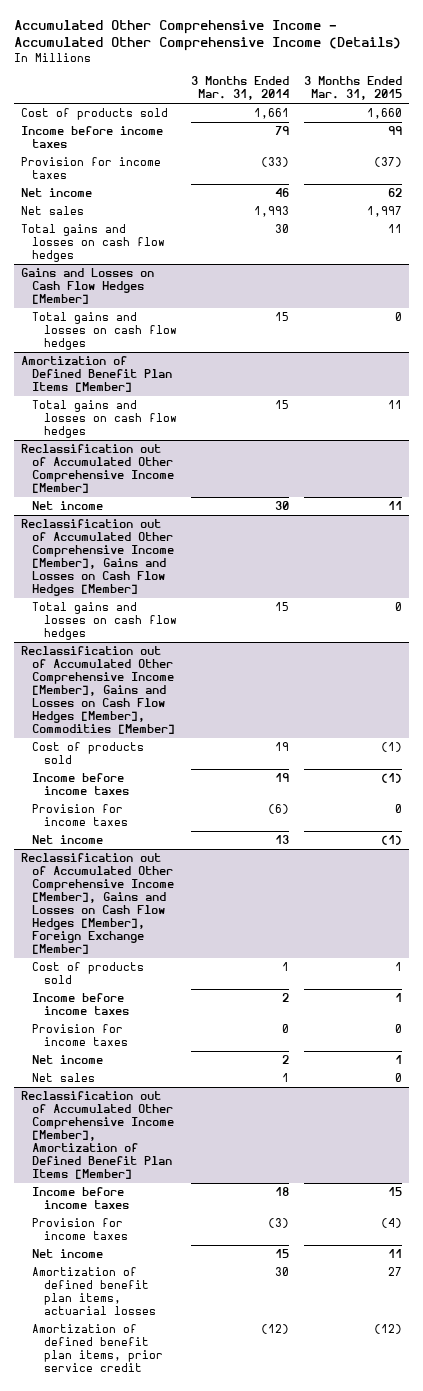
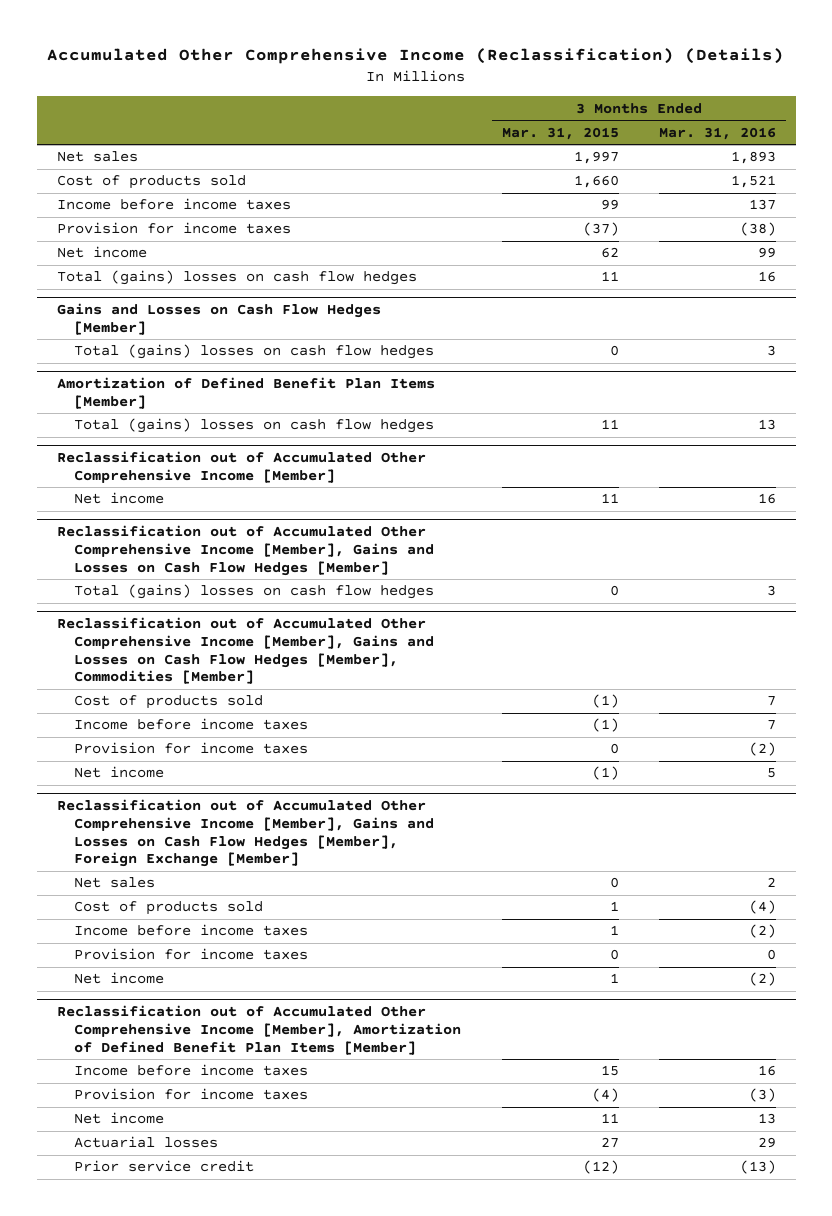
[13,20,401,52] Accumulated Other Comprehensive Income - Accumulated Other Comprehensive Income (Details) -> [47,48,785,65] Accumulated Other Comprehensive Income (Reclassification) (Details)
[191,76,290,101] 3 Months Ended Mar. 31, 2014 -> none
none -> [658,126,776,140] Mar. 31, 2016
[21,205,85,215] Net sales -> [56,151,138,163] Net sales
[21,223,166,262] Total gains and losses on cash flow hedges -> [56,270,417,286] Total (gains) losses on cash flow hedges
[32,311,177,350] Total gains and losses on cash flow hedges -> [74,344,435,360] Total (gains) losses on cash flow hedges
[32,399,177,438] Total gains and losses on cash flow hedges -> [74,418,435,434] Total (gains) losses on cash flow hedges
[32,601,177,640] Total gains and losses on cash flow hedges -> [74,584,435,600] Total (gains) losses on cash flow hedges
[32,1072,96,1082] Net sales -> [74,877,156,889] Net sales
[32,1266,156,1316] Amortization of defined benefit plan items, actuarial losses -> [74,1136,219,1149] Actuarial losses
[32,1323,163,1373] Amortization of defined benefit plan items, prior service credit -> [74,1160,255,1173] Prior service credit

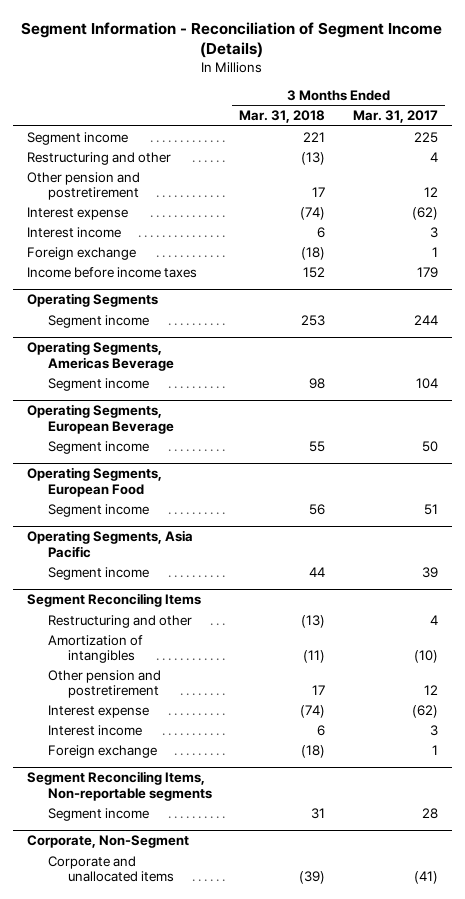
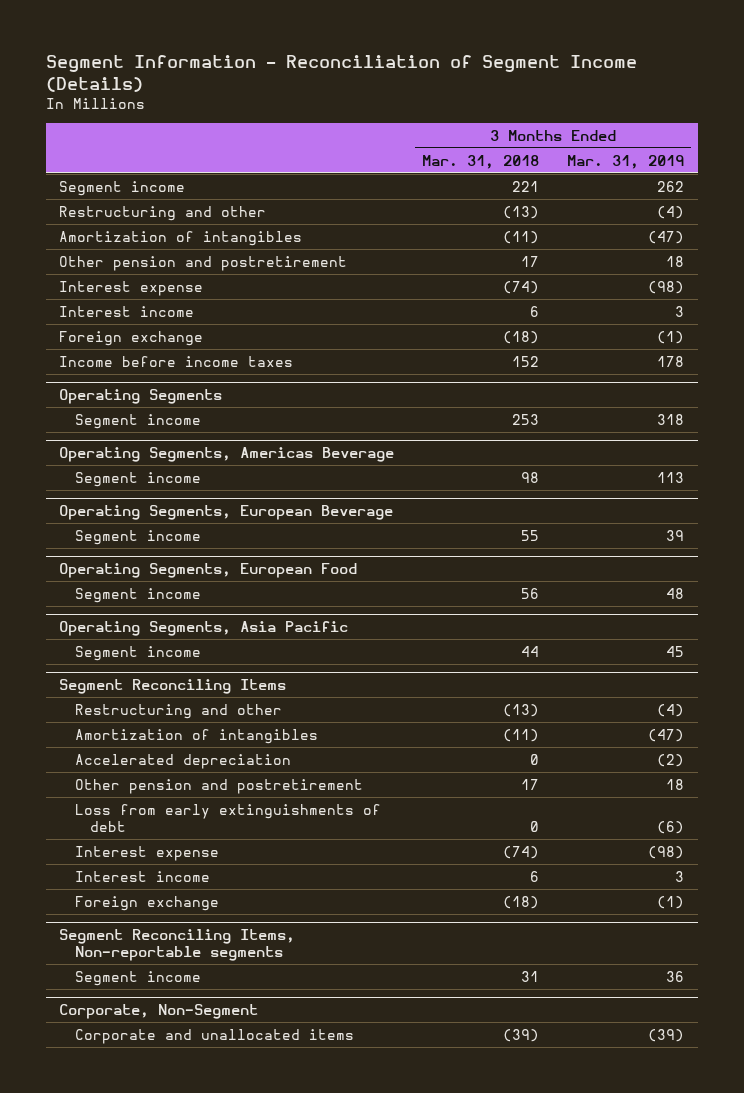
[353,110,439,124] Mar. 31, 2017 -> none
none -> [567,154,685,169] Mar. 31, 2019
none -> [59,230,303,246] Amortization of intangibles
none -> [74,753,291,769] Accelerated depreciation
none -> [74,803,381,832] Loss from early extinguishments of debt

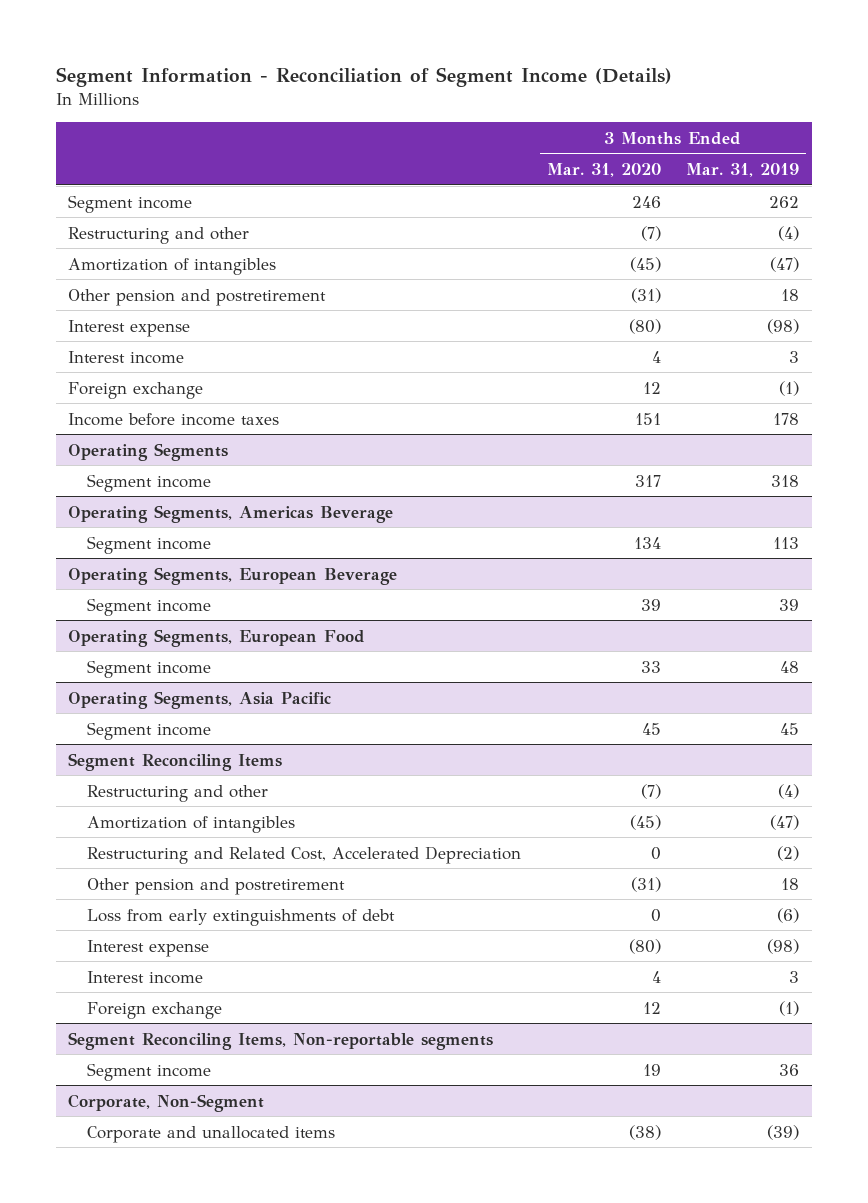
[422,154,540,169] Mar. 31, 2018 -> none
none -> [546,163,661,178] Mar. 31, 2020
[74,753,291,769] Accelerated depreciation -> [86,845,521,864] Restructuring and Related Cost, Accelerated Depreciation

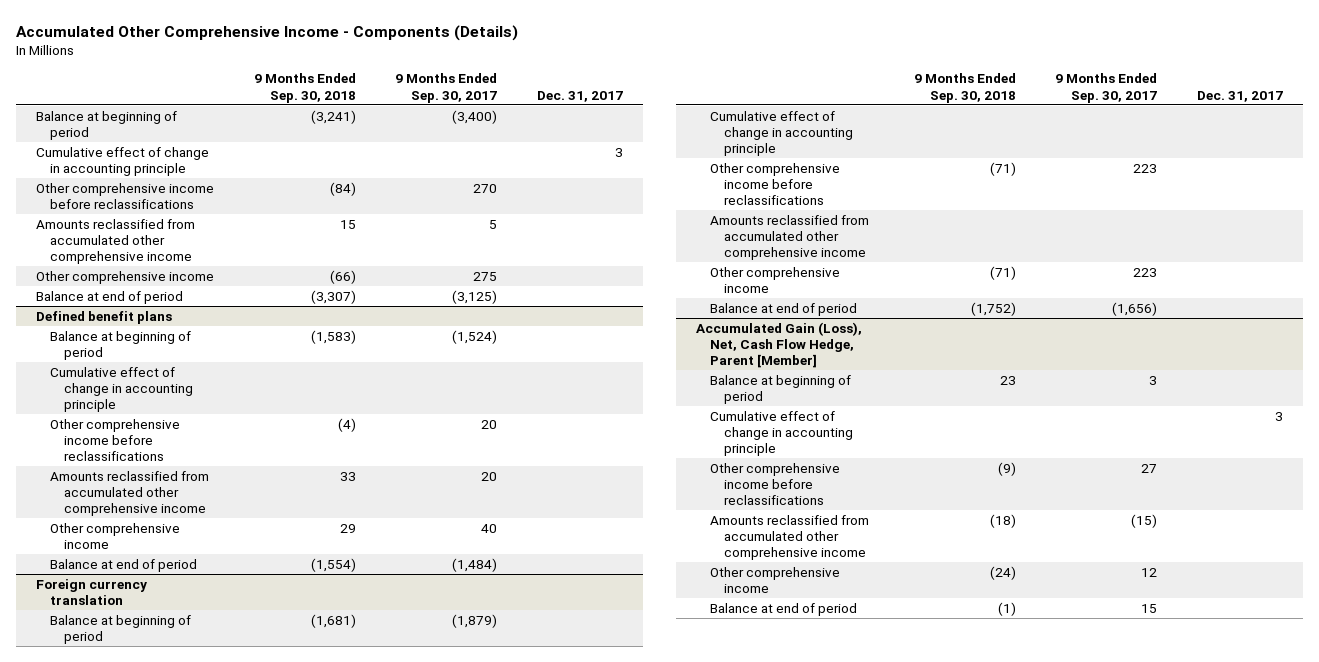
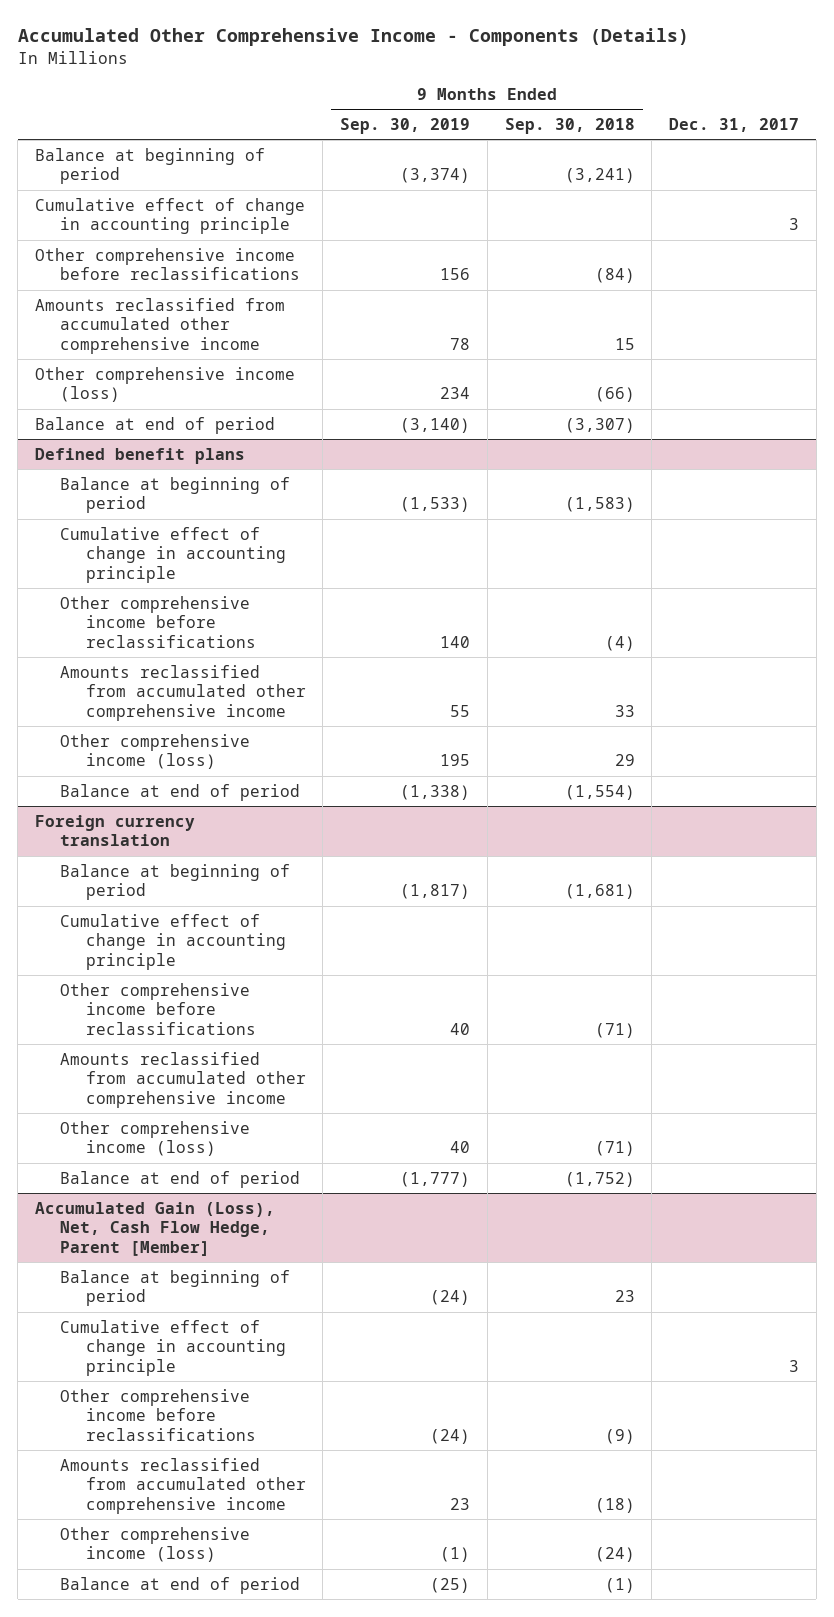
[395,73,498,103] 9 Months Ended Sep. 30, 2017 -> none
none -> [340,117,471,134] Sep. 30, 2019
[36,270,215,284] Other comprehensive income -> [35,366,296,403] Other comprehensive income (loss)
[49,522,180,549] Other comprehensive income -> [60,733,251,770] Other comprehensive income (loss)
[709,266,840,293] Other comprehensive income -> [60,1120,251,1157] Other comprehensive income (loss)
[709,566,840,593] Other comprehensive income -> [60,1526,251,1563] Other comprehensive income (loss)

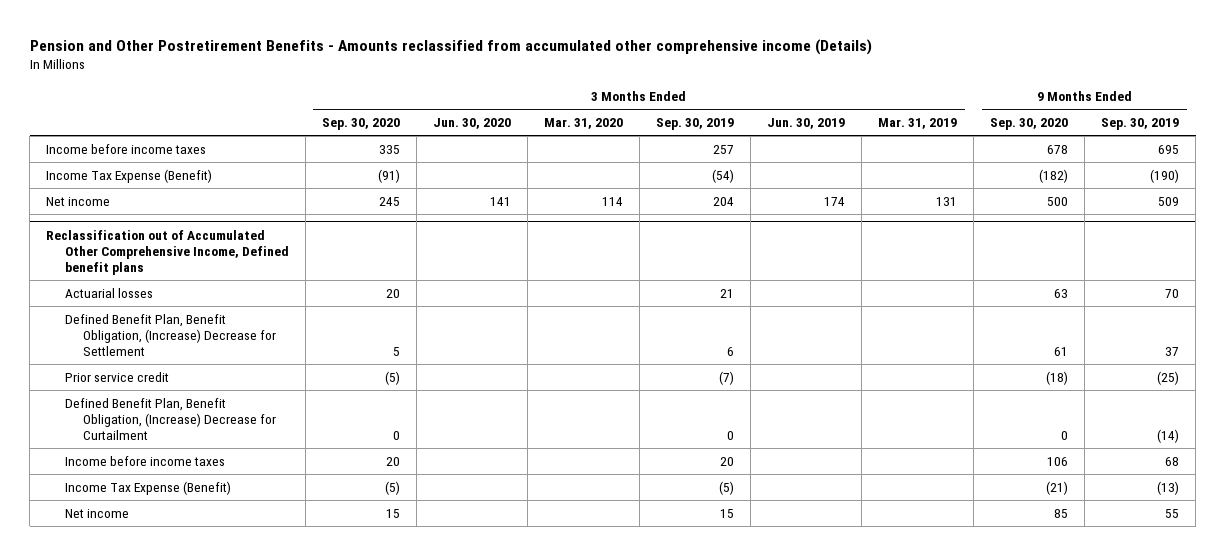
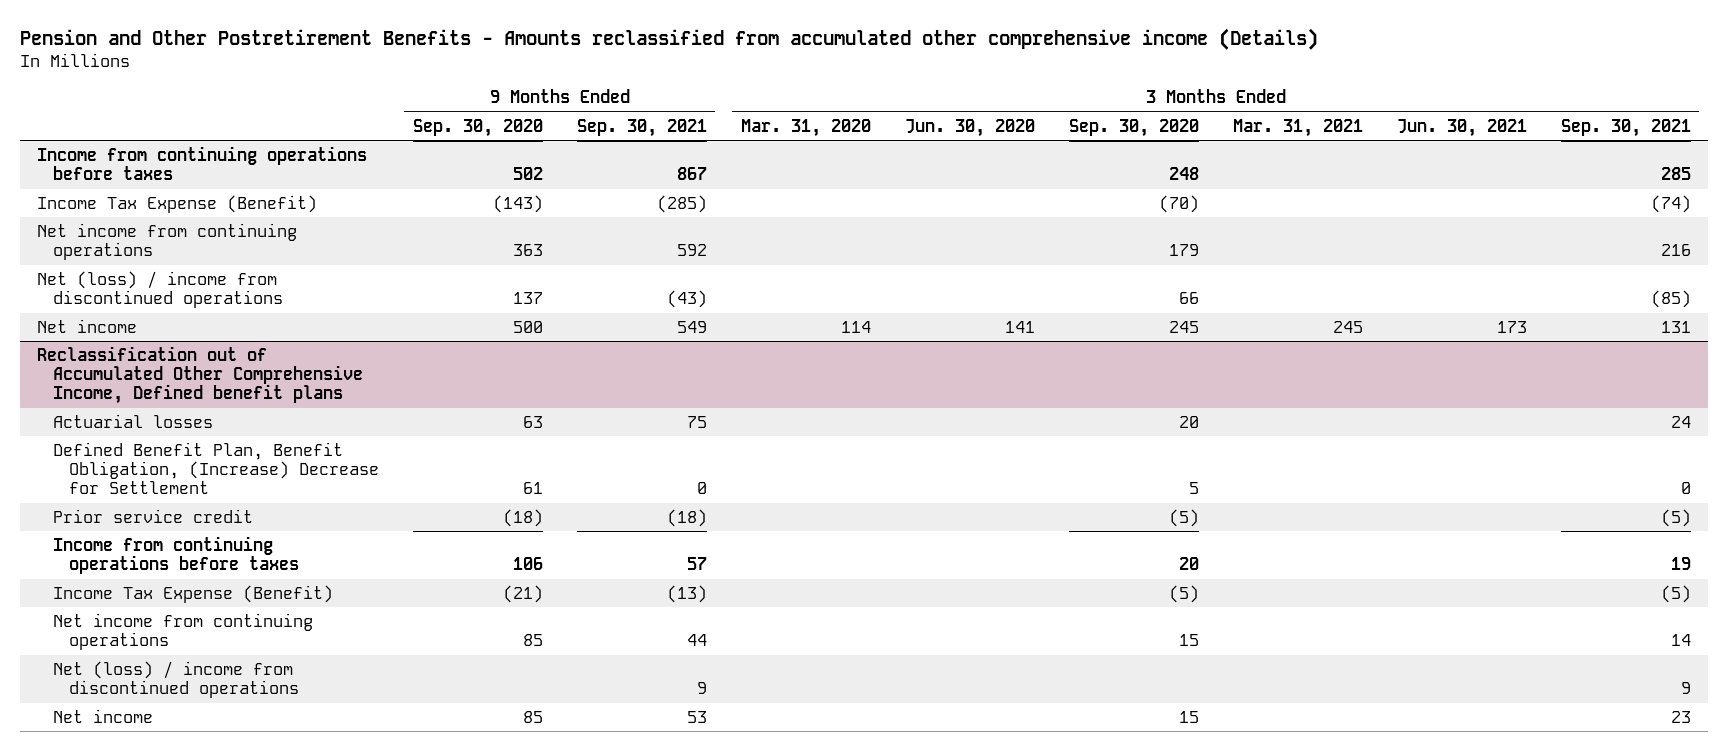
[655,118,734,131] Sep. 30, 2019 -> none
[766,118,845,130] Jun. 30, 2019 -> none
[877,118,957,130] Mar. 31, 2019 -> none
[1101,118,1180,131] Sep. 30, 2019 -> none
none -> [576,118,707,137] Sep. 30, 2021
none -> [1232,118,1363,137] Mar. 31, 2021
none -> [1396,118,1527,137] Jun. 30, 2021
none -> [1560,118,1691,137] Sep. 30, 2021
[46,143,207,154] Income before income taxes -> [37,145,368,181] Income from continuing operations before taxes
[378,144,400,154] 335 -> [1168,167,1199,181] 248
[1047,144,1069,154] 678 -> [512,167,543,181] 502
[377,168,400,183] (91) -> [1158,194,1199,213] (70)
[1039,168,1069,183] (182) -> [492,194,543,213] (143)
none -> [37,222,298,261] Net income from continuing operations
none -> [37,270,283,309] Net (loss) / income from discontinued operations
[64,397,277,440] Defined Benefit Plan, Benefit Obligation, (Increase) Decrease for Curtailment -> none
[64,455,225,466] Income before income taxes -> [52,535,299,575] Income from continuing operations before taxes
none -> [52,612,313,651] Net income from continuing operations
none -> [52,660,299,699] Net (loss) / income from discontinued operations

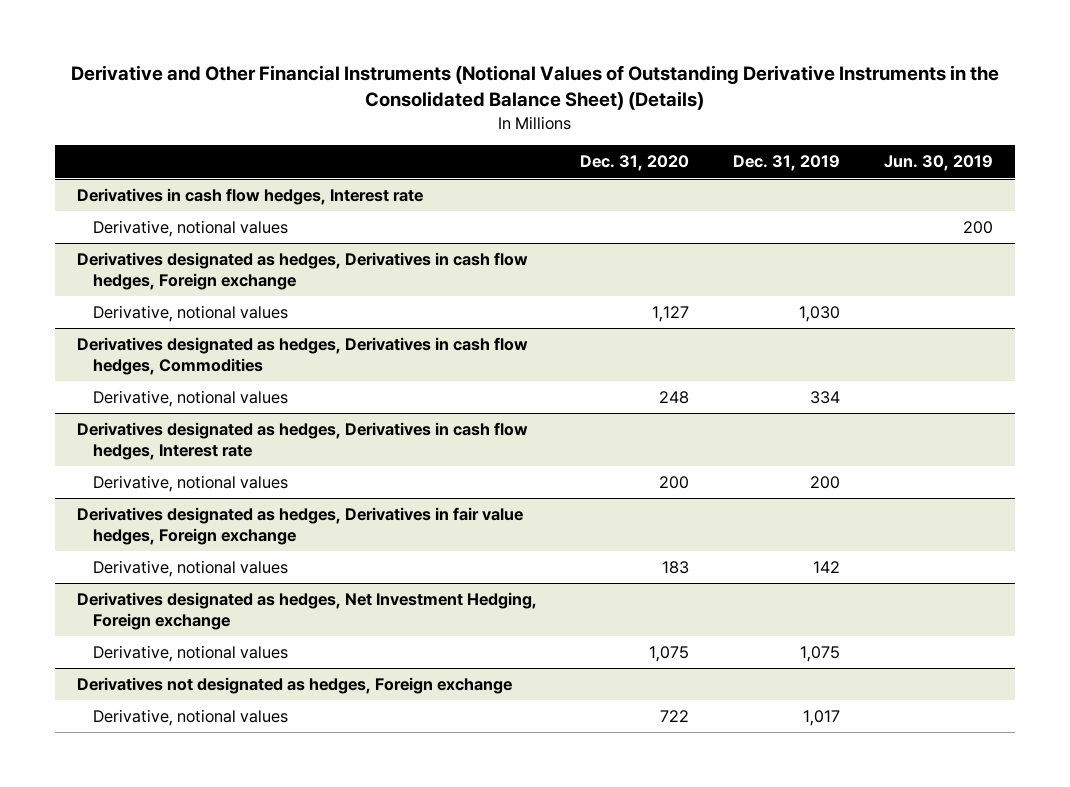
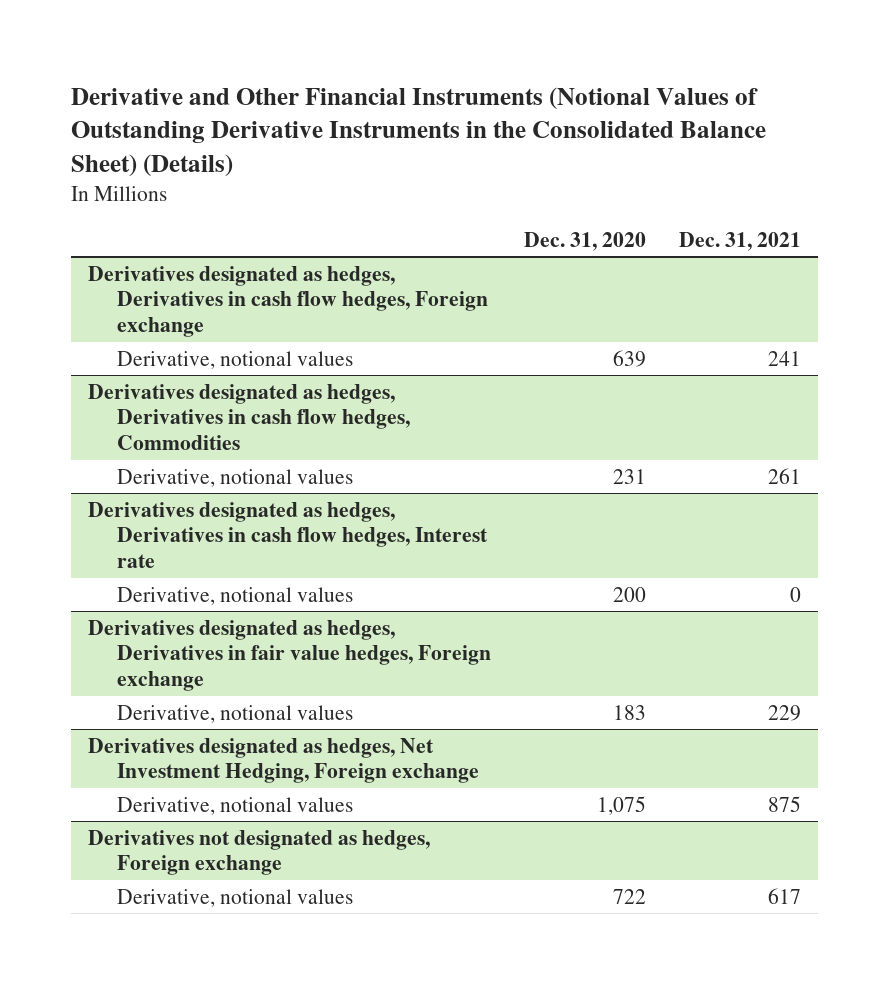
[733,155,841,172] Dec. 31, 2019 -> none
[884,155,994,172] Jun. 30, 2019 -> none
none -> [679,231,802,251] Dec. 31, 2021
[76,188,423,206] Derivatives in cash flow hedges, Interest rate -> none
[92,220,288,238] Derivative, notional values -> none
[652,306,690,323] 1,127 -> [613,349,647,367] 639
[659,391,690,405] 248 -> [613,468,647,484] 231

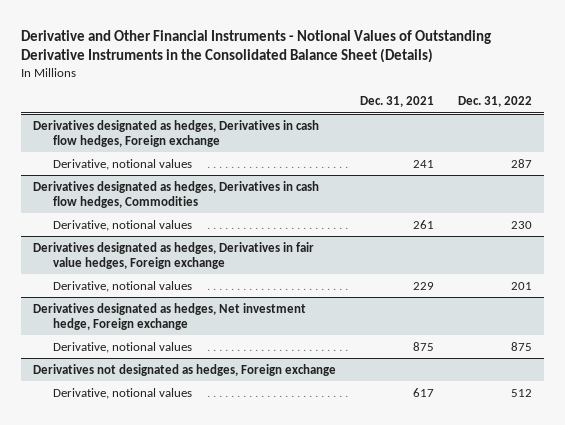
[71,86,767,178] Derivative and Other Financial Instruments (Notional Values of Outstanding Derivative Instruments in the Consolidated Balance Sheet) (Details) -> [21,29,492,64] Derivative and Other Financial Instruments - Notional Values of Outstanding Derivative Instruments in the Consolidated Balance Sheet (Details)
[524,231,647,251] Dec. 31, 2020 -> none
none -> [458,96,533,108] Dec. 31, 2022
[87,501,489,569] Derivatives designated as hedges, Derivatives in cash flow hedges, Interest rate -> none
[117,586,354,605] Derivative, notional values -> none
[87,737,480,784] Derivatives designated as hedges, Net Investment Hedging, Foreign exchange -> [33,302,307,330] Derivatives designated as hedges, Net investment hedge, Foreign exchange

